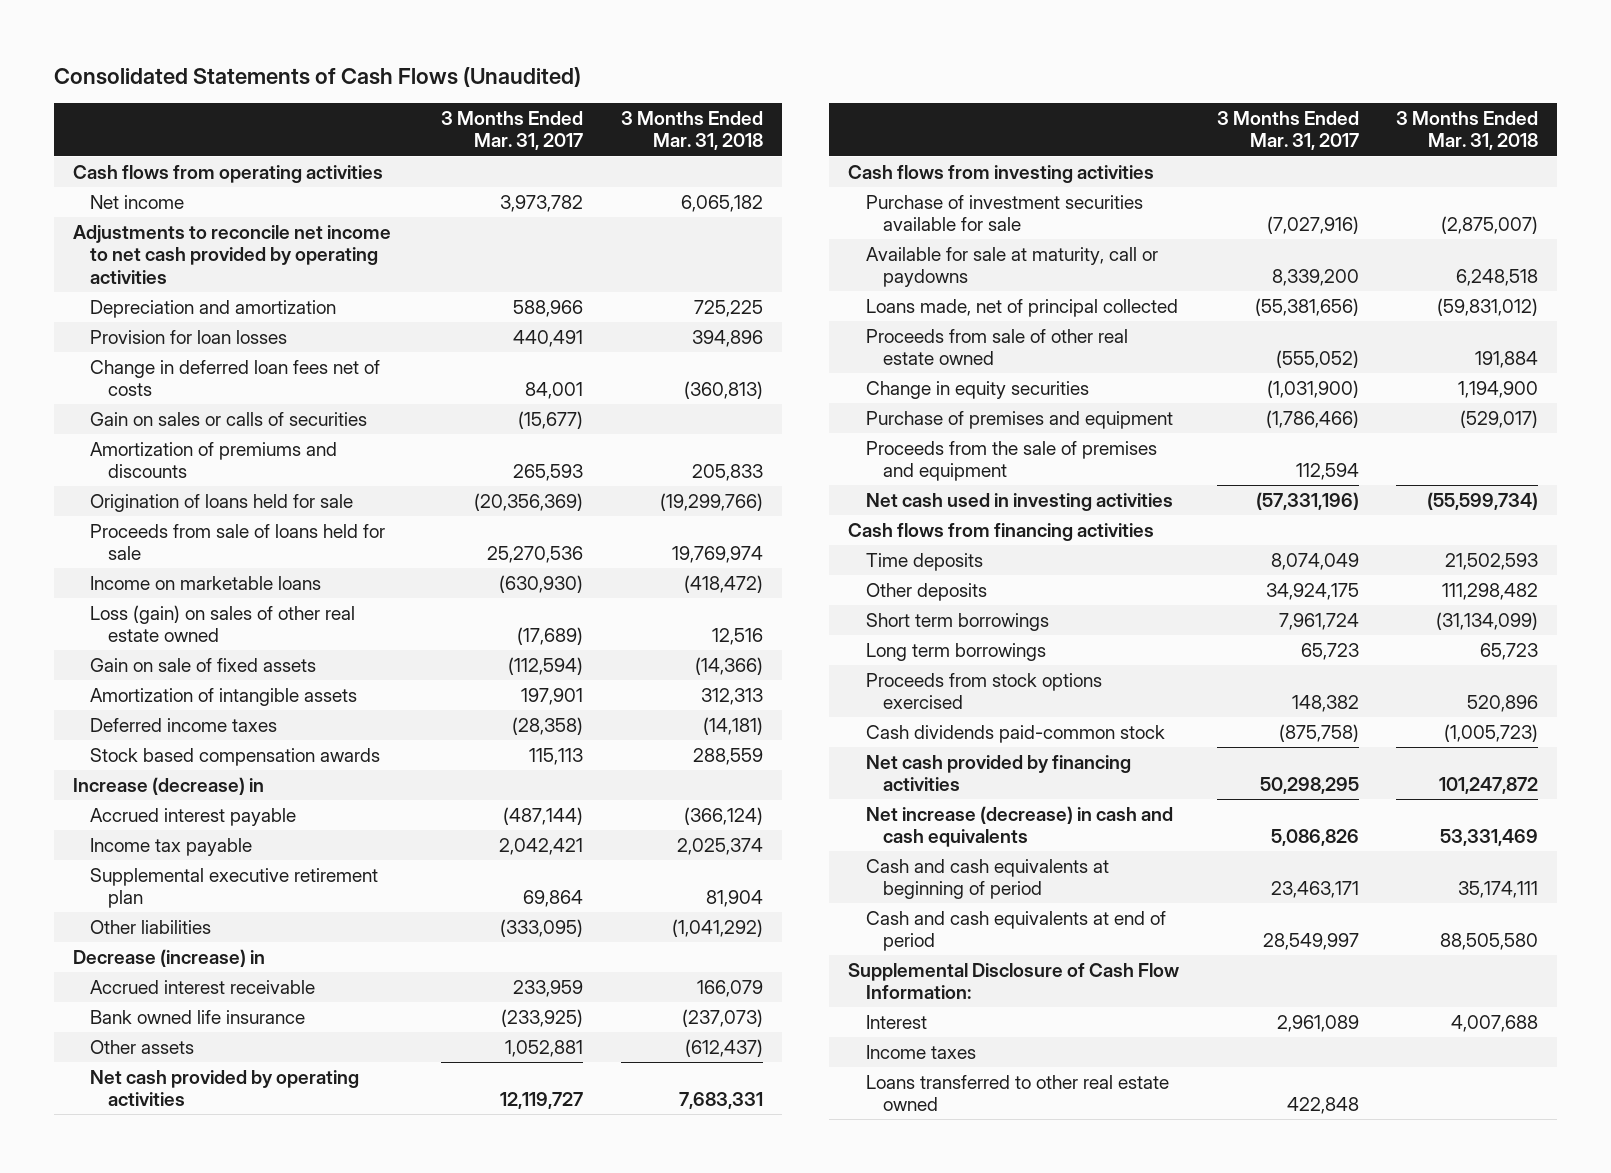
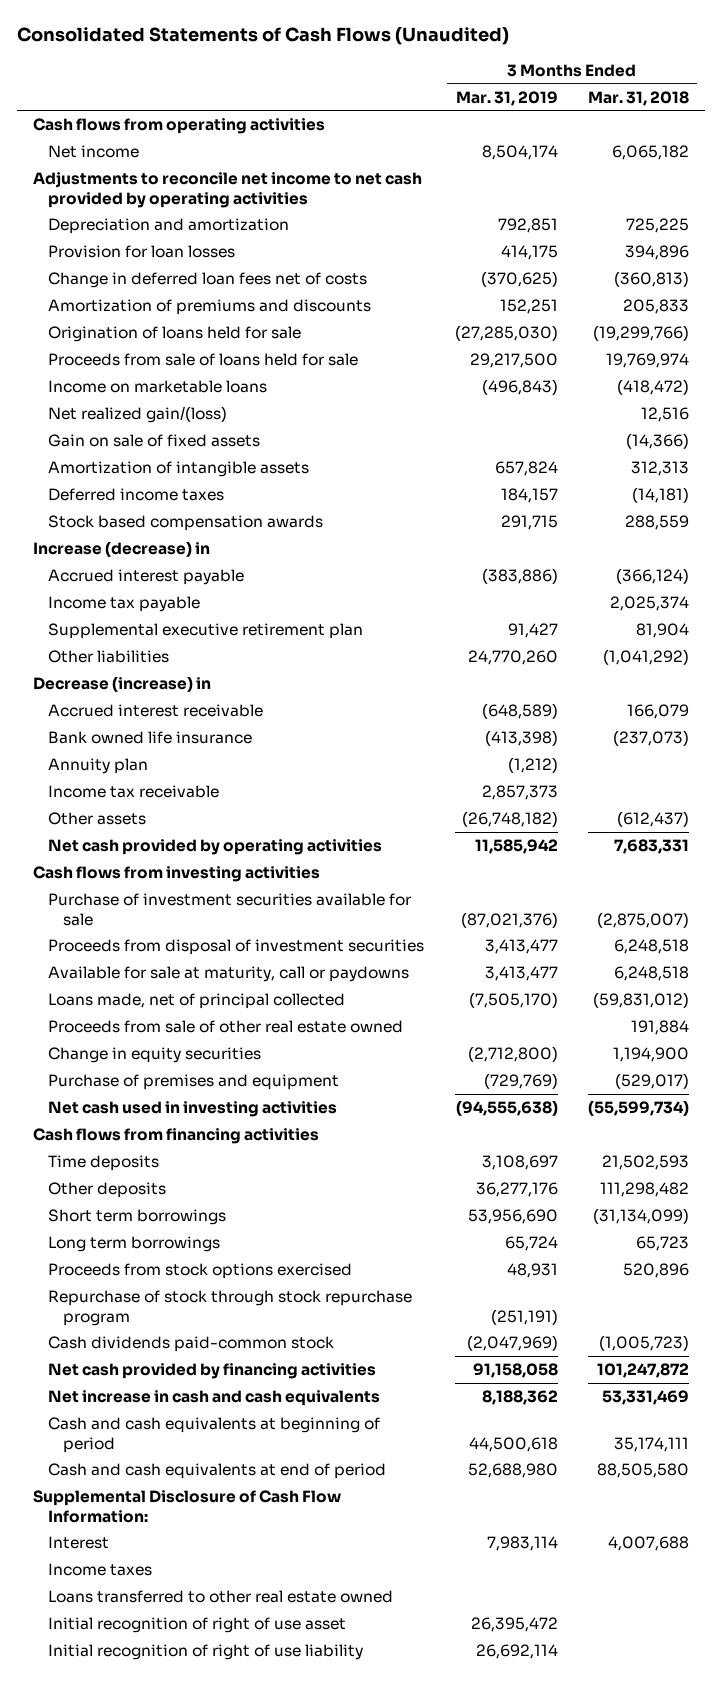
[441,111,584,151] 3 Months Ended Mar. 31, 2017 -> none
none -> [455,90,558,106] Mar. 31, 2019
[90,412,368,427] Gain on sales or calls of securities -> none
[90,605,356,643] Loss (gain) on sales of other real estate owned -> [47,406,227,424] Net realized gain/(loss)
none -> [47,758,148,775] Annuity plan
none -> [47,785,219,799] Income tax receivable
none -> [47,939,424,956] Proceeds from disposal of investment securities
[865,441,1157,482] Proceeds from the sale of premises and equipment -> none
none -> [47,1290,412,1326] Repurchase of stock through stock repurchase program
[865,806,1173,848] Net increase (decrease) in cash and cash equivalents -> [47,1390,380,1407] Net increase in cash and cash equivalents
none -> [47,1617,346,1634] Initial recognition of right of use asset
none -> [47,1644,363,1661] Initial recognition of right of use liability

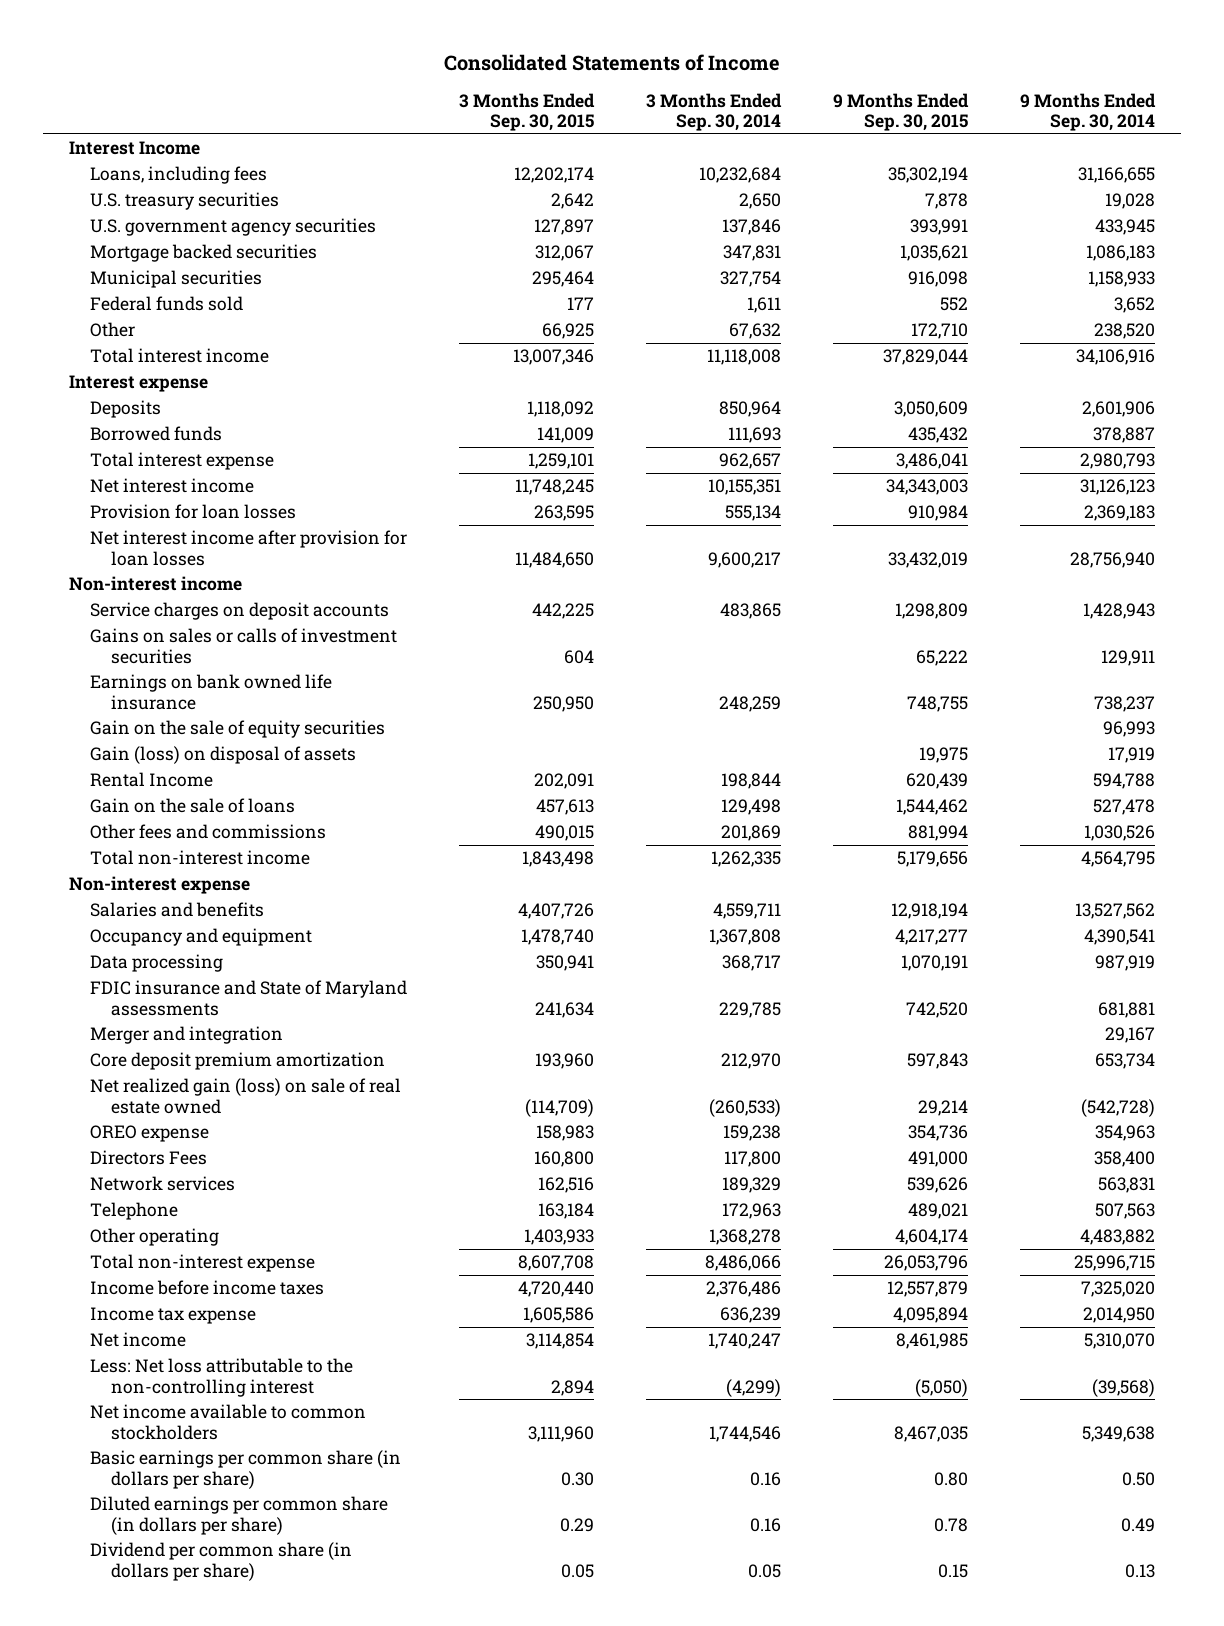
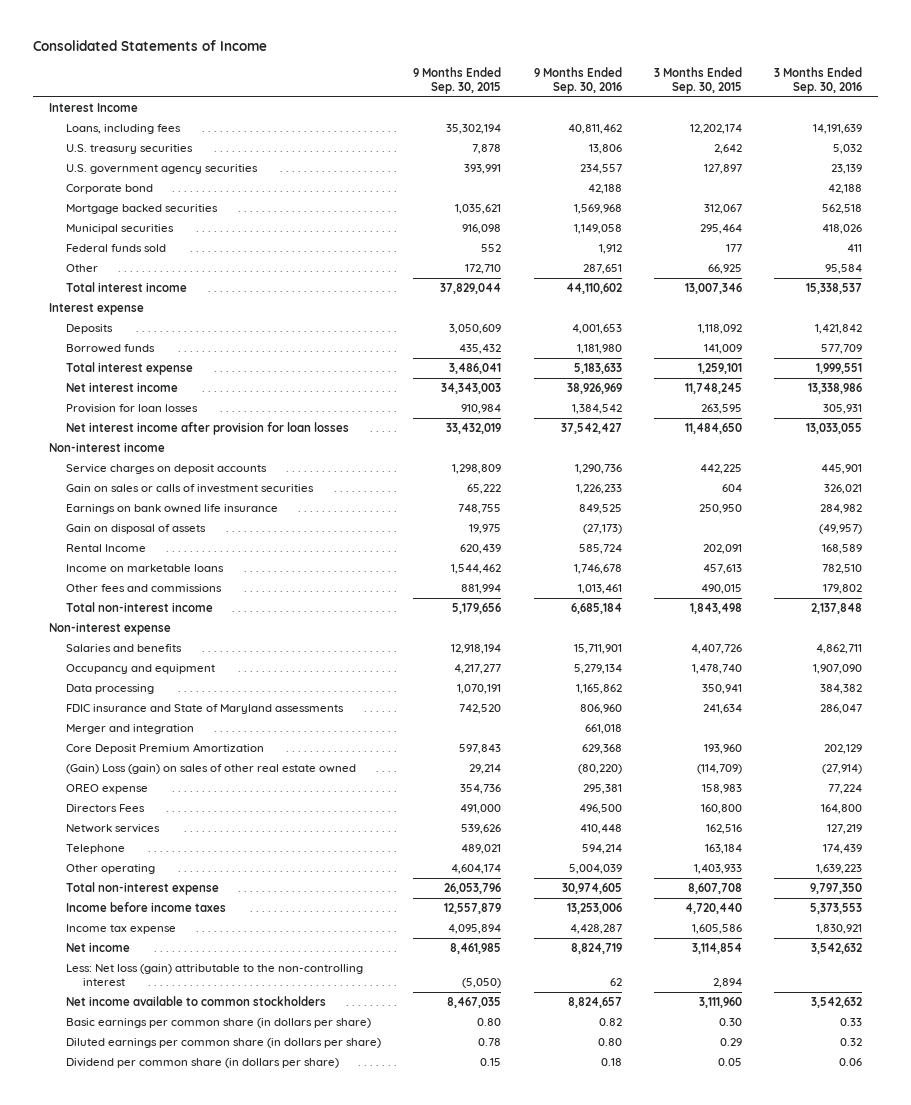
[645,92,782,132] 3 Months Ended Sep. 30, 2014 -> none
[1019,92,1156,132] 9 Months Ended Sep. 30, 2014 -> none
none -> [533,66,622,94] 9 Months Ended Sep. 30, 2016
none -> [774,66,863,94] 3 Months Ended Sep. 30, 2016
none -> [66,184,154,195] Corporate bond
[89,628,397,664] Gains on sales or calls of investment securities -> [66,484,315,494] Gain on sales or calls of investment securities
[89,720,385,739] Gain on the sale of equity securities -> none
[89,746,356,765] Gain (loss) on disposal of assets -> [66,524,207,535] Gain on disposal of assets
[89,798,295,814] Gain on the sale of loans -> [66,564,225,573] Income on marketable loans
[89,1052,385,1071] Core deposit premium amortization -> [66,743,265,755] Core Deposit Premium Amortization
[89,1078,401,1114] Net realized gain (loss) on sale of real estate owned -> [66,764,357,775] (Gain) Loss (gain) on sales of other real estate owned
[89,1358,353,1397] Less: Net loss attributable to the non-controlling interest -> [66,964,364,987] Less: Net loss (gain) attributable to the non-controlling interest

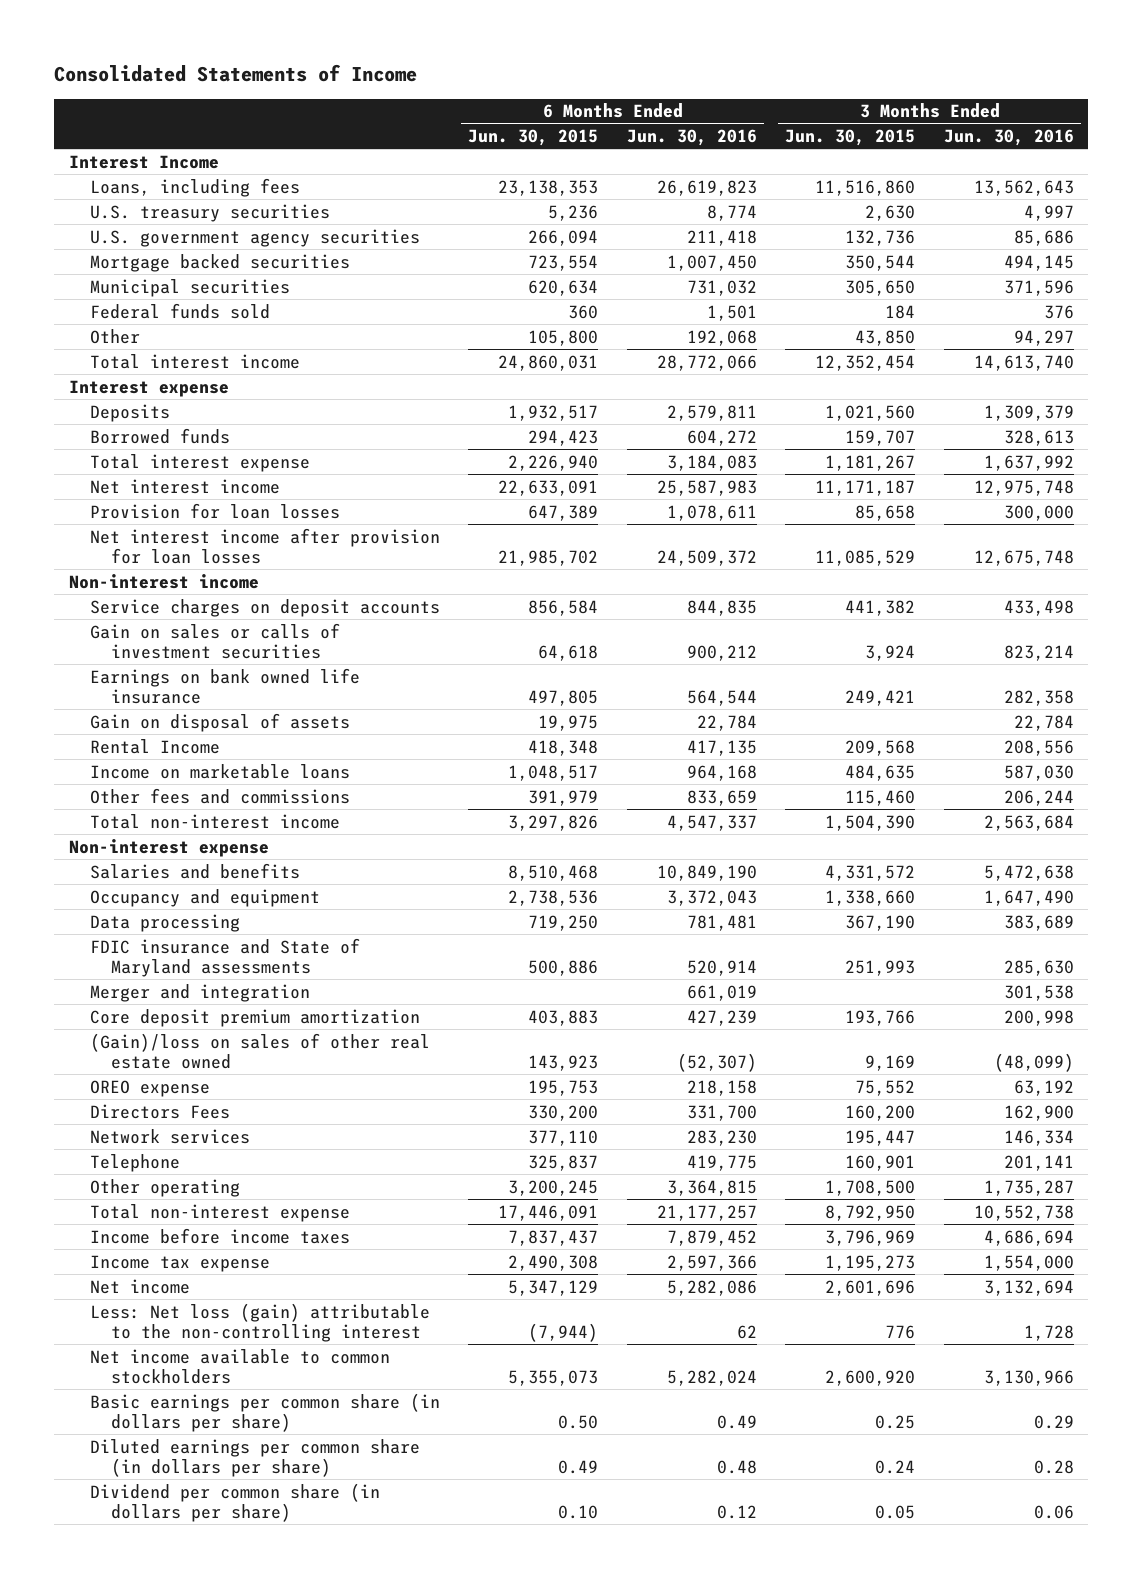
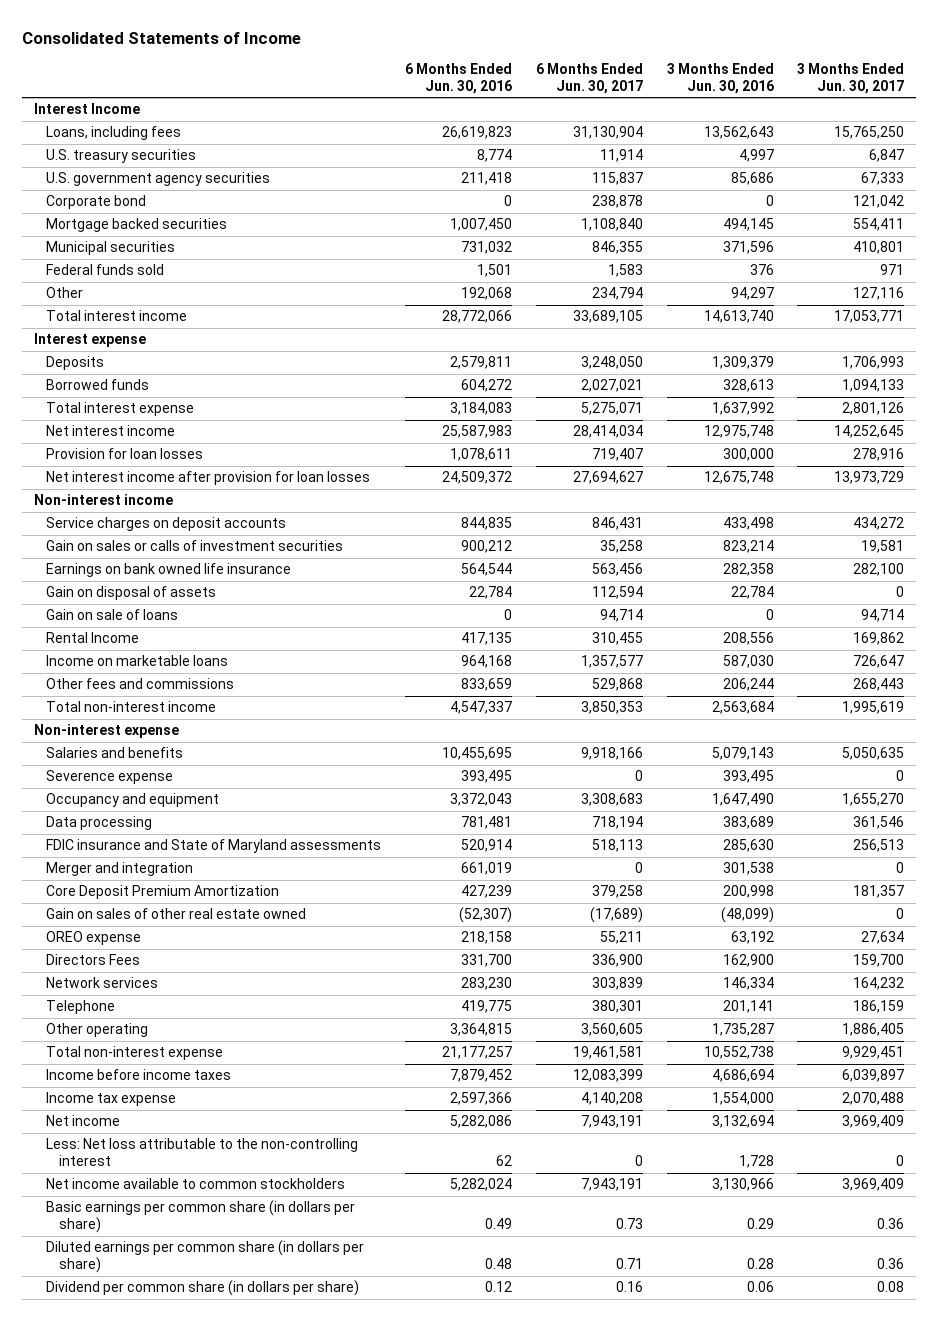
[468,129,599,147] Jun. 30, 2015 -> none
[785,129,916,147] Jun. 30, 2015 -> none
none -> [535,63,643,94] 6 Months Ended Jun. 30, 2017
none -> [797,63,905,94] 3 Months Ended Jun. 30, 2017
none -> [46,195,147,210] Corporate bond
none -> [46,609,179,621] Gain on sale of loans
[656,864,757,881] 10,849,190 -> [442,747,513,761] 10,455,695
[984,864,1075,881] 5,472,638 -> [711,747,774,761] 5,079,143
none -> [46,770,174,785] Severence expense
[89,1008,420,1027] Core deposit premium amortization -> [46,885,280,900] Core Deposit Premium Amortization
[89,1032,430,1069] (Gain)/loss on sales of other real estate owned -> [46,908,307,920] Gain on sales of other real estate owned
[89,1302,430,1342] Less: Net loss (gain) attributable to the non-controlling interest -> [46,1138,359,1167] Less: Net loss attributable to the non-controlling interest

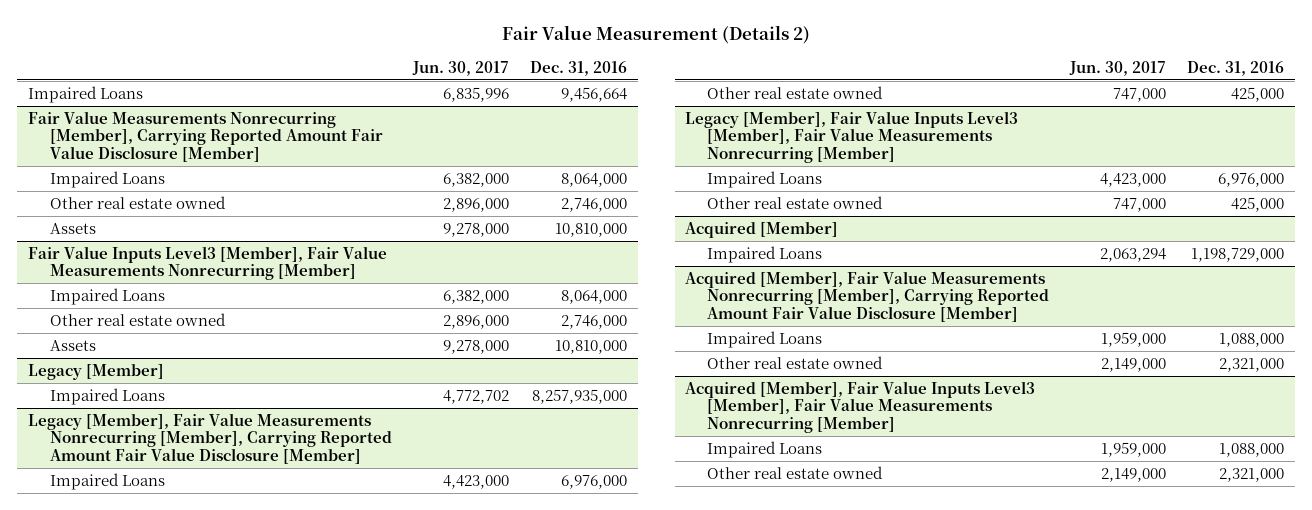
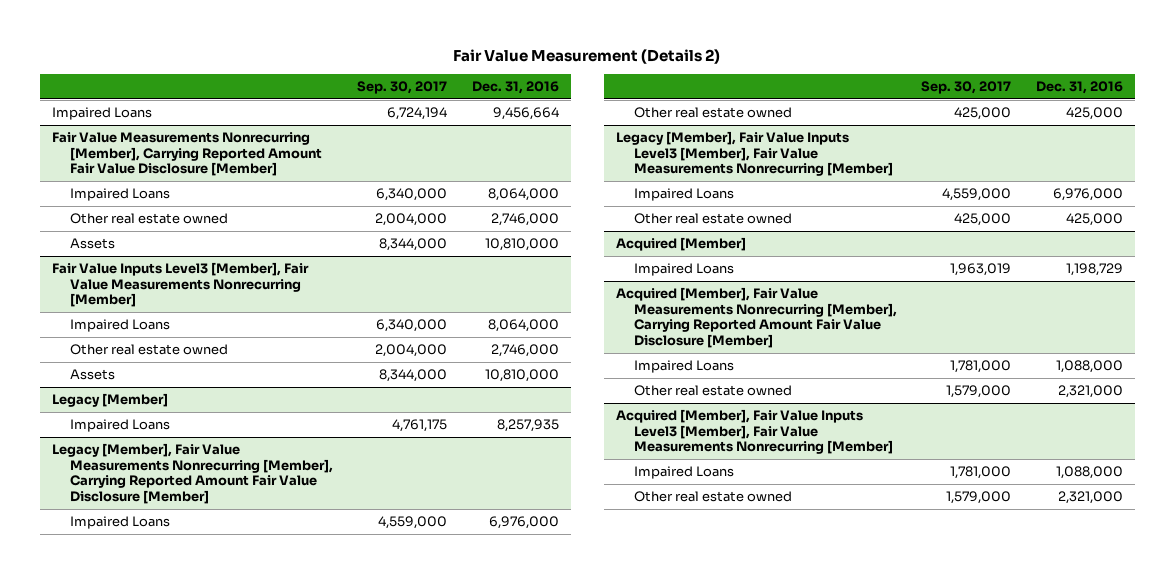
[411,60,509,76] Jun. 30, 2017 -> none
none -> [357,81,448,95] Sep. 30, 2017
[532,388,628,404] 8,257,935,000 -> [496,419,559,433] 8,257,935
[1191,247,1285,262] 1,198,729,000 -> [1065,263,1123,277] 1,198,729

